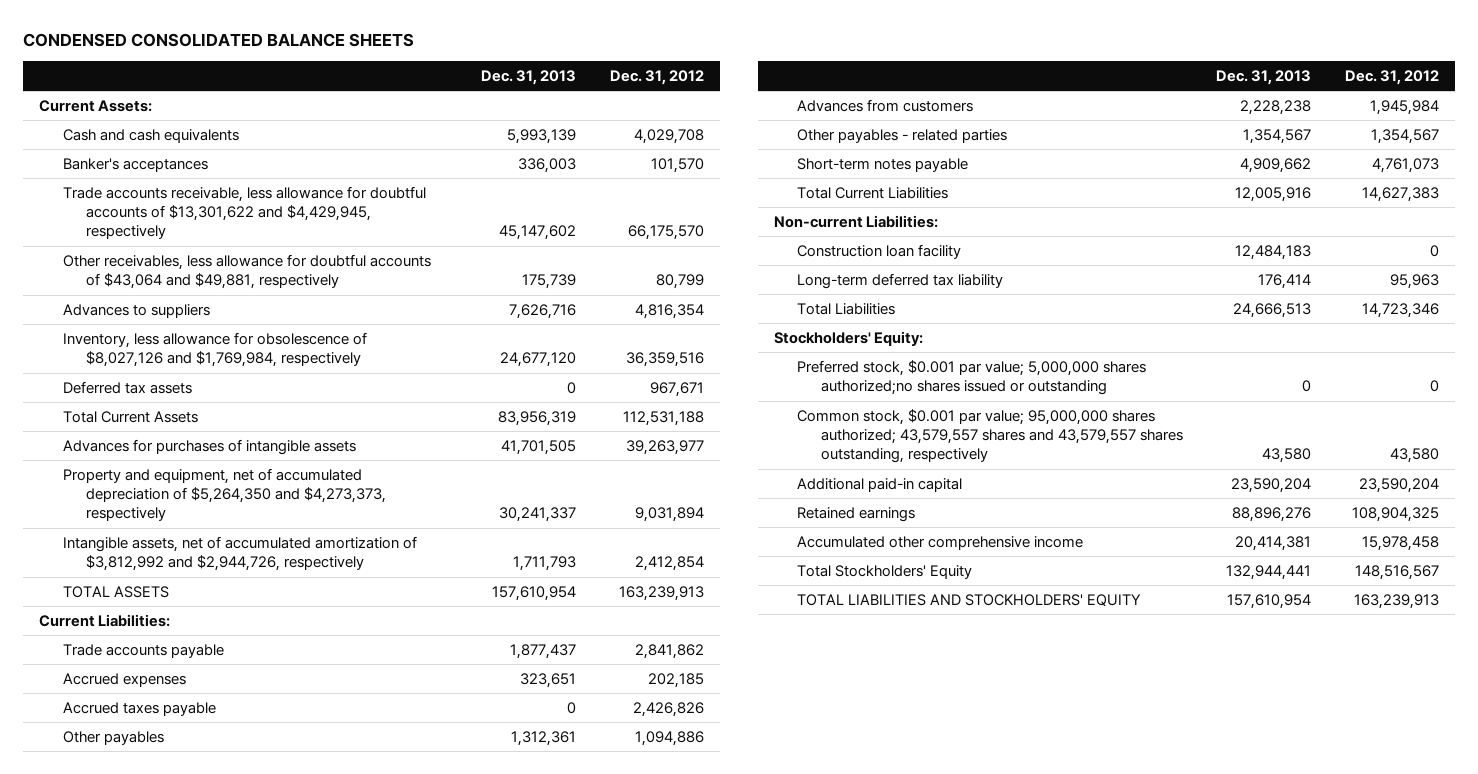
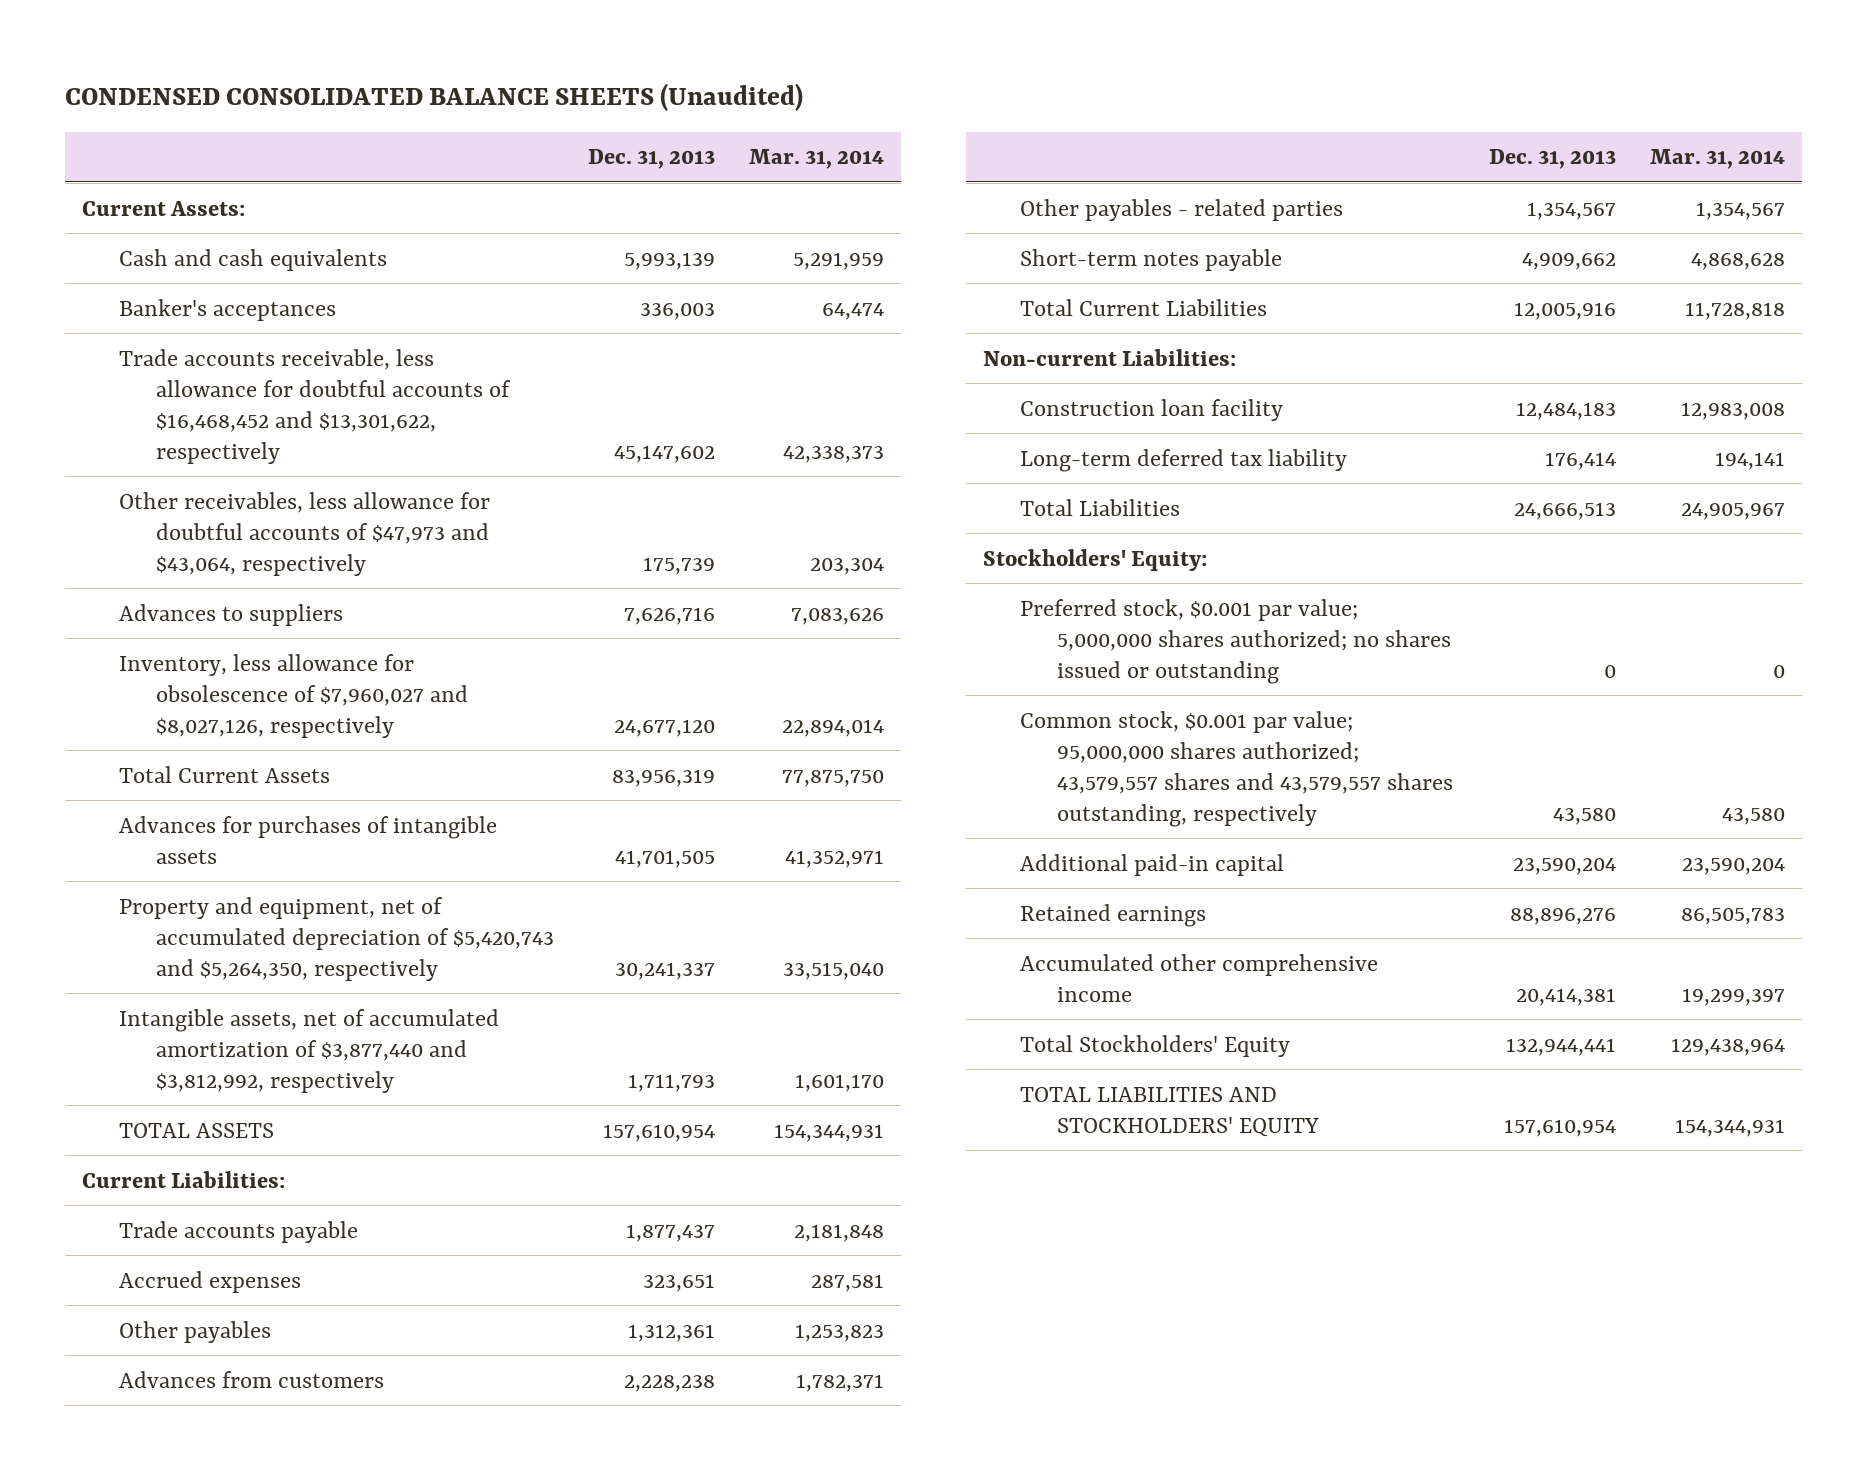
[22,32,414,47] CONDENSED CONSOLIDATED BALANCE SHEETS -> [64,83,803,112] CONDENSED CONSOLIDATED BALANCE SHEETS (Unaudited)
[609,69,704,85] Dec. 31, 2012 -> none
none -> [748,149,884,170] Mar. 31, 2014
[62,186,426,240] Trade accounts receivable, less allowance for doubtful accounts of $13,301,622 and $4,429,945, respectively -> [118,348,512,464] Trade accounts receivable, less allowance for doubtful accounts of $16,468,452 and $13,301,622, respectively
[62,254,431,290] Other receivables, less allowance for doubtful accounts of $43,064 and $49,881, respectively -> [118,491,490,576] Other receivables, less allowance for doubtful accounts of $47,973 and $43,064, respectively
[62,381,192,395] Deferred tax assets -> none
[62,332,367,368] Inventory, less allowance for obsolescence of $8,027,126 and $1,769,984, respectively -> [118,653,469,738] Inventory, less allowance for obsolescence of $7,960,027 and $8,027,126, respectively
[62,468,386,522] Property and equipment, net of accumulated depreciation of $5,264,350 and $4,273,373, respectively -> [118,896,555,981] Property and equipment, net of accumulated depreciation of $5,420,743 and $5,264,350, respectively
[62,536,417,572] Intangible assets, net of accumulated amortization of $3,812,992 and $2,944,726, respectively -> [118,1008,499,1093] Intangible assets, net of accumulated amortization of $3,877,440 and $3,812,992, respectively
[62,702,216,717] Accrued taxes payable -> none
[797,360,1147,396] Preferred stock, $0.001 par value; 5,000,000 shares authorized;no shares issued or outstanding -> [1019,598,1452,684] Preferred stock, $0.001 par value; 5,000,000 shares authorized; no shares issued or outstanding

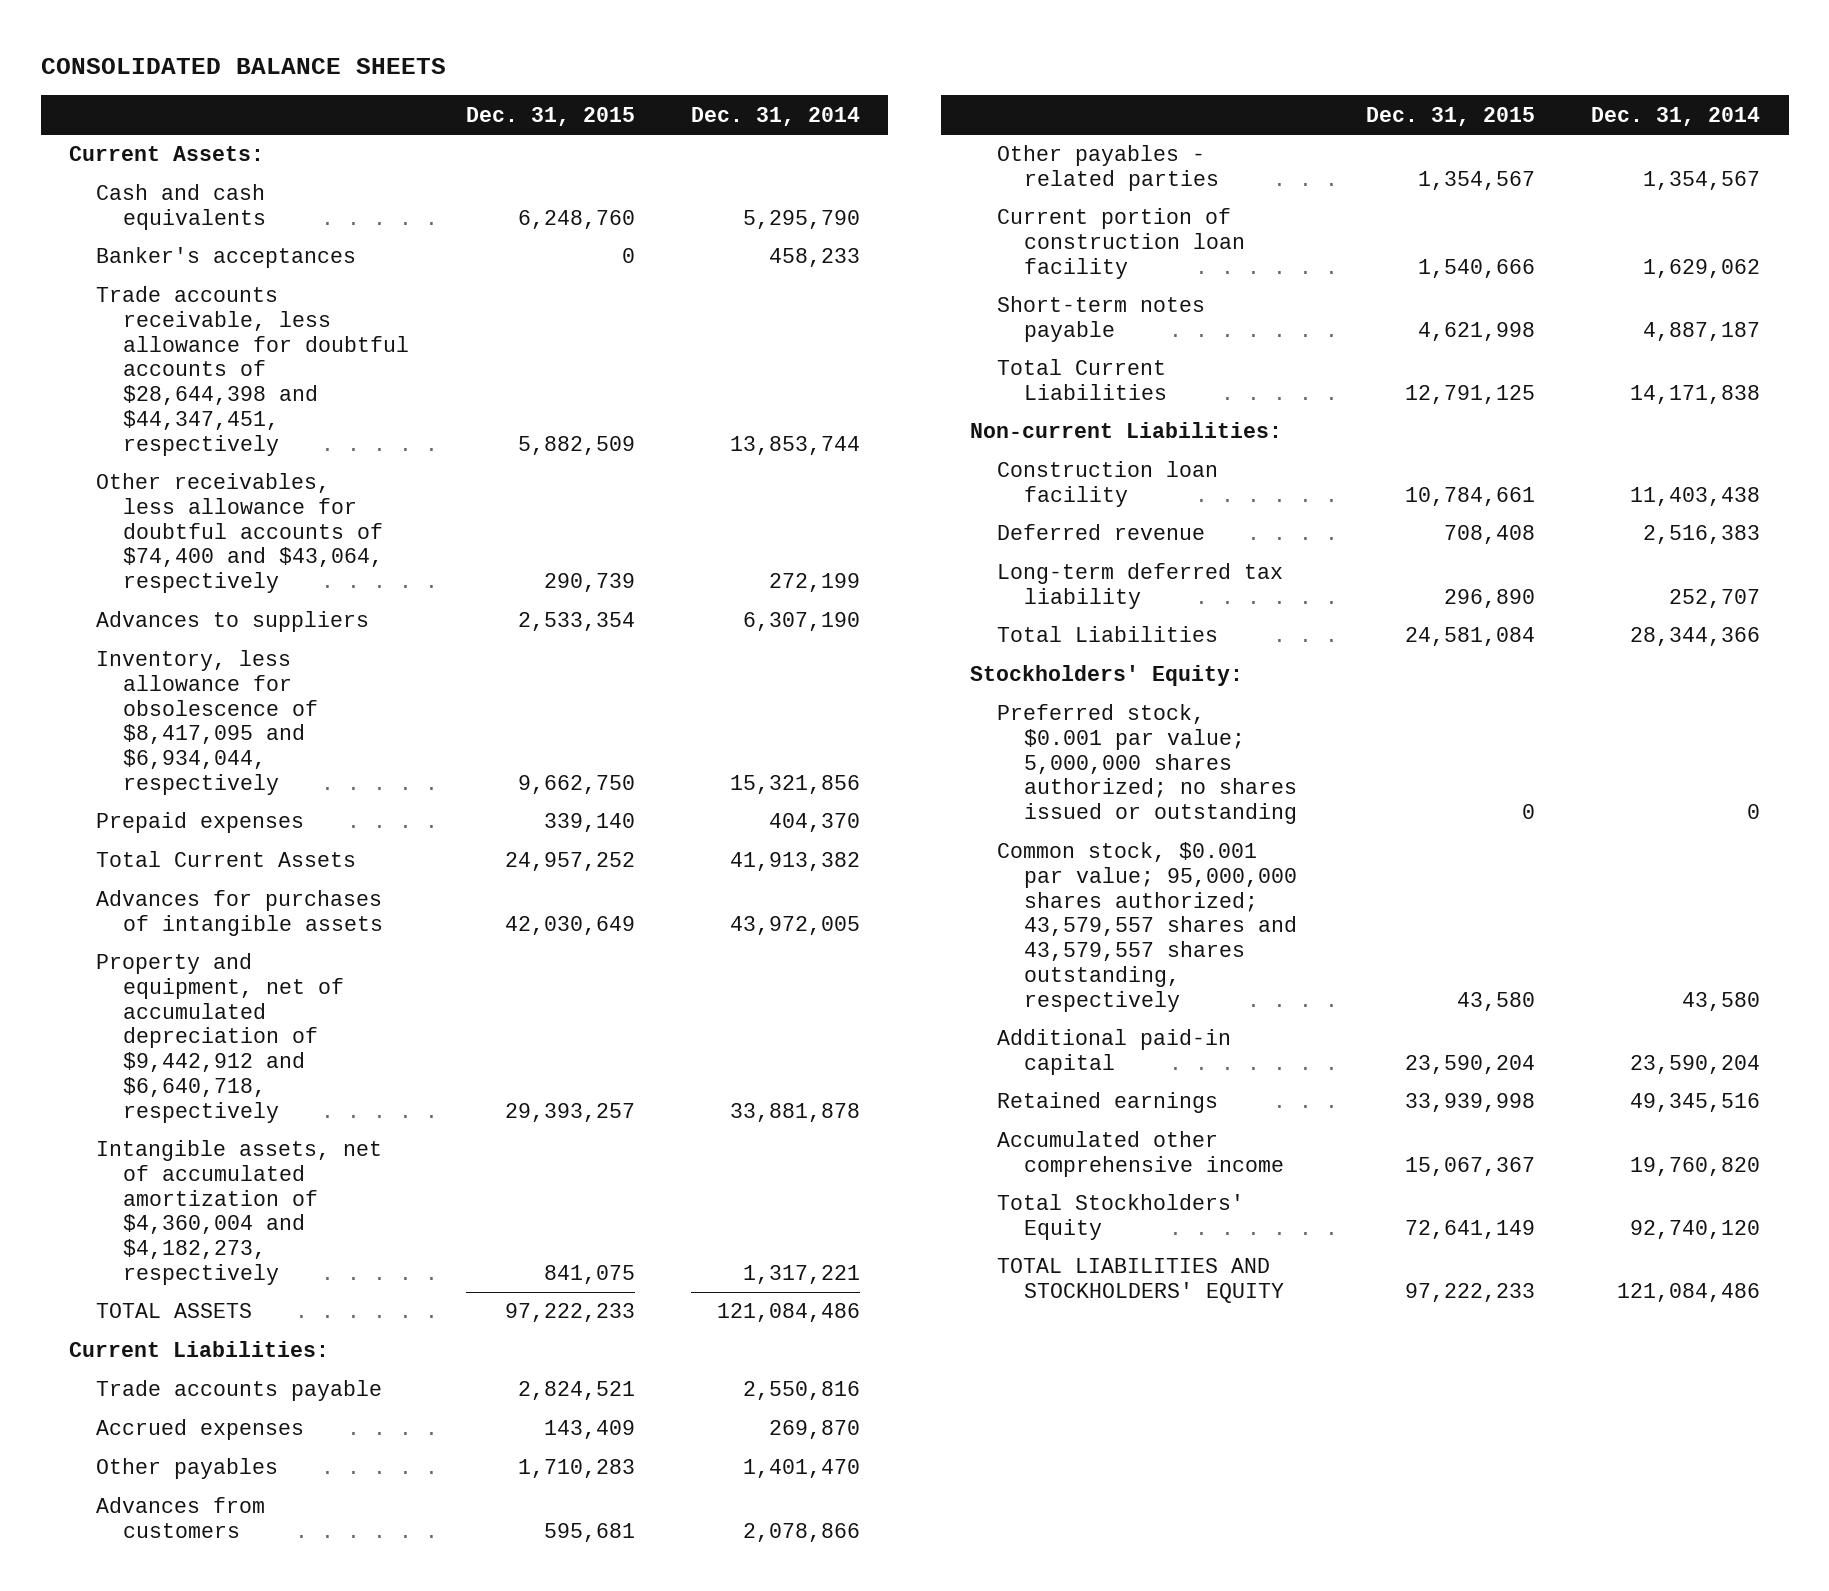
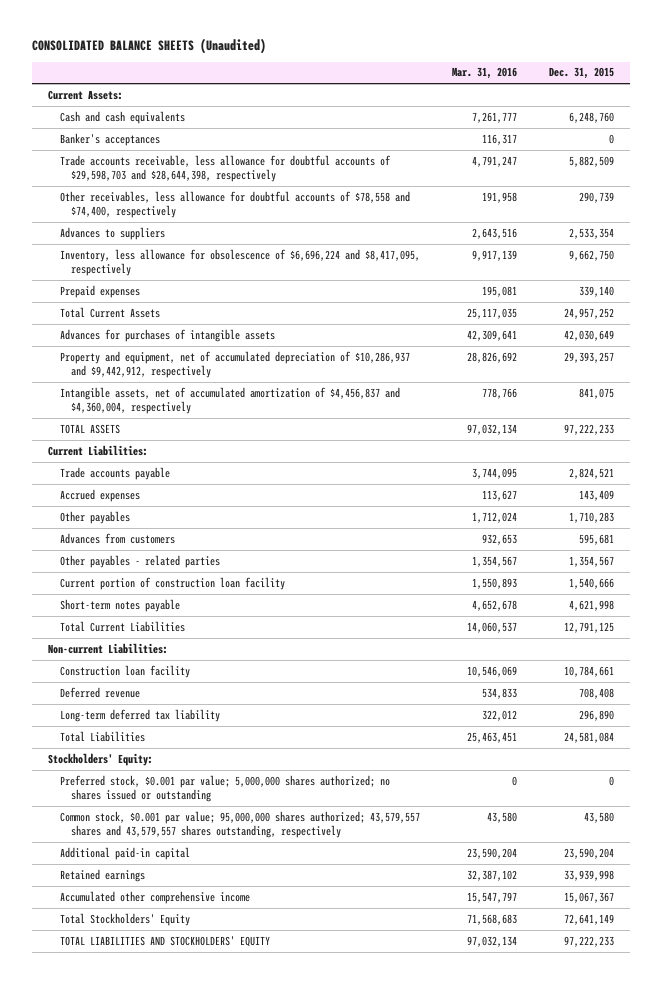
[40,57,446,74] CONSOLIDATED BALANCE SHEETS -> [32,38,267,55] CONSOLIDATED BALANCE SHEETS (Unaudited)
[690,106,860,126] Dec. 31, 2014 -> none
none -> [452,67,518,80] Mar. 31, 2016
[96,286,410,456] Trade accounts receivable, less allowance for doubtful accounts of $28,644,398 and $44,347,451, respectively -> [59,154,391,183] Trade accounts receivable, less allowance for doubtful accounts of $29,598,703 and $28,644,398, respectively
[96,473,384,594] Other receivables, less allowance for doubtful accounts of $74,400 and $43,064, respectively -> [59,190,410,219] Other receivables, less allowance for doubtful accounts of $78,558 and $74,400, respectively
[96,650,319,795] Inventory, less allowance for obsolescence of $8,417,095 and $6,934,044, respectively -> [59,248,420,277] Inventory, less allowance for obsolescence of $6,696,224 and $8,417,095, respectively
[96,953,345,1123] Property and equipment, net of accumulated depreciation of $9,442,912 and $6,640,718, respectively -> [59,350,410,379] Property and equipment, net of accumulated depreciation of $10,286,937 and $9,442,912, respectively
[96,1140,383,1285] Intangible assets, net of accumulated amortization of $4,360,004 and $4,182,273, respectively -> [59,386,400,415] Intangible assets, net of accumulated amortization of $4,456,837 and $4,360,004, respectively

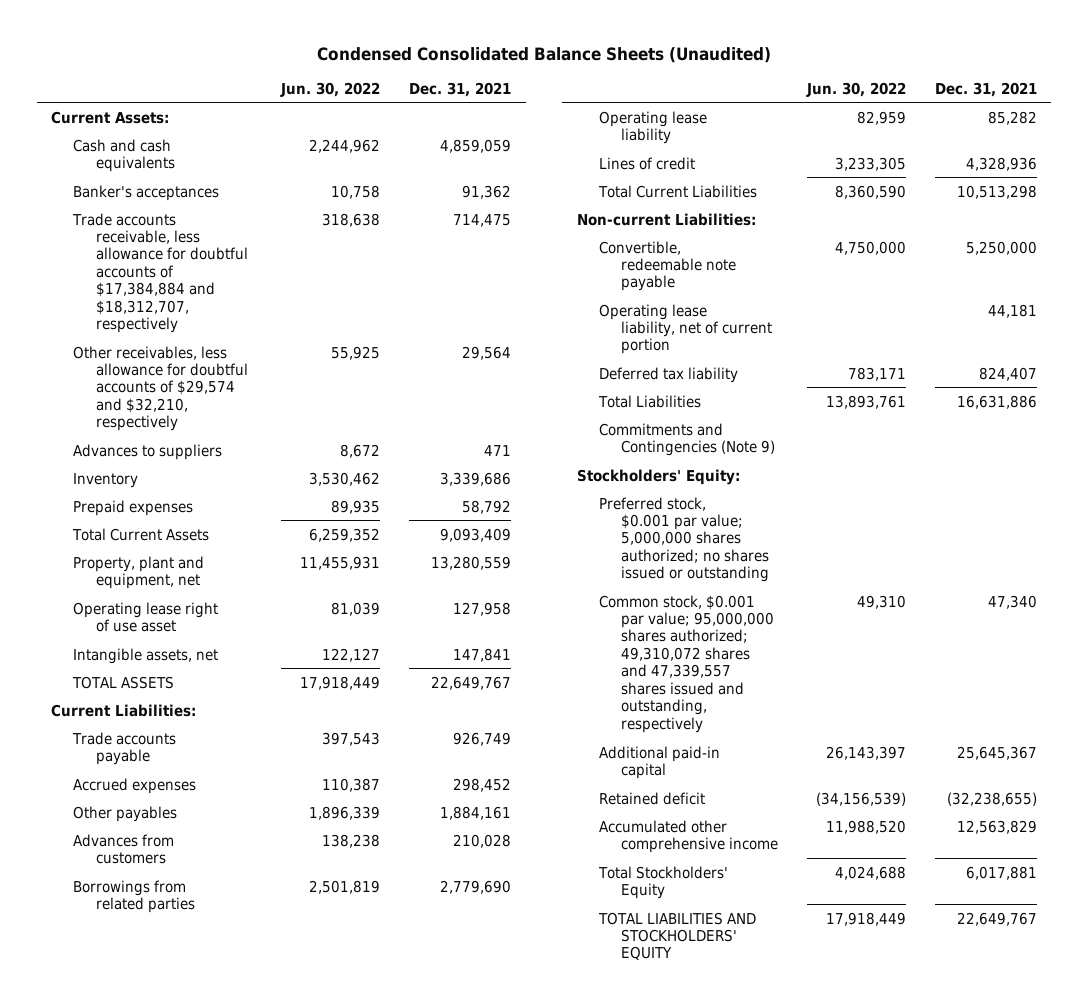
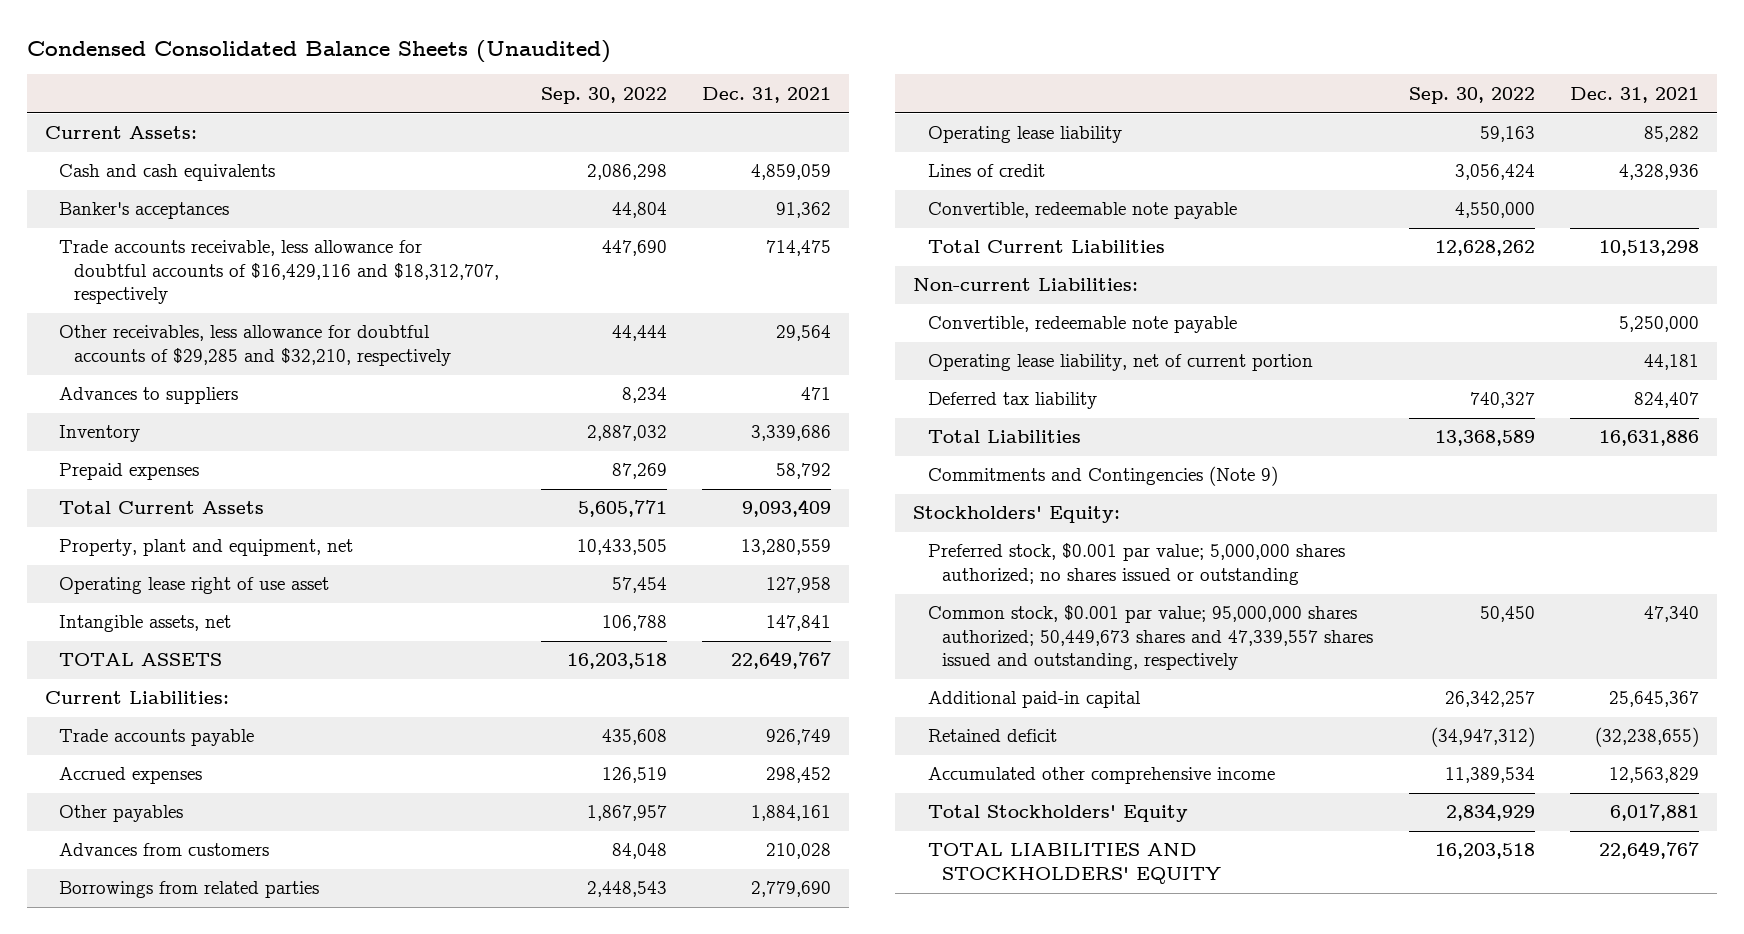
[280,81,381,97] Jun. 30, 2022 -> none
none -> [540,86,667,104] Sep. 30, 2022
[72,212,248,334] Trade accounts receivable, less allowance for doubtful accounts of $17,384,884 and $18,312,707, respectively -> [59,240,500,305] Trade accounts receivable, less allowance for doubtful accounts of $16,429,116 and $18,312,707, respectively
[73,345,248,432] Other receivables, less allowance for doubtful accounts of $29,574 and $32,210, respectively -> [59,325,452,366] Other receivables, less allowance for doubtful accounts of $29,285 and $32,210, respectively
none -> [927,202,1237,220] Convertible, redeemable note payable
[598,594,774,733] Common stock, $0.001 par value; 95,000,000 shares authorized; 49,310,072 shares and 47,339,557 shares issued and outstanding, respectively -> [927,605,1374,671] Common stock, $0.001 par value; 95,000,000 shares authorized; 50,449,673 shares and 47,339,557 shares issued and outstanding, respectively

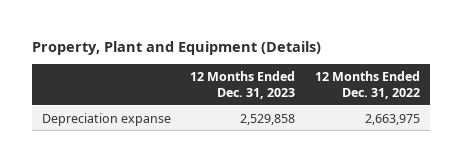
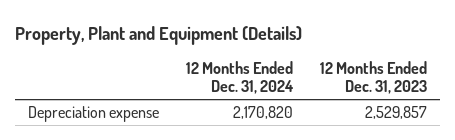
[315,71,421,100] 12 Months Ended Dec. 31, 2022 -> none
none -> [186,60,295,95] 12 Months Ended Dec. 31, 2024
[41,112,171,126] Depreciation expanse -> [28,106,160,123] Depreciation expense
[240,113,296,125] 2,529,858 -> [364,106,427,120] 2,529,857

